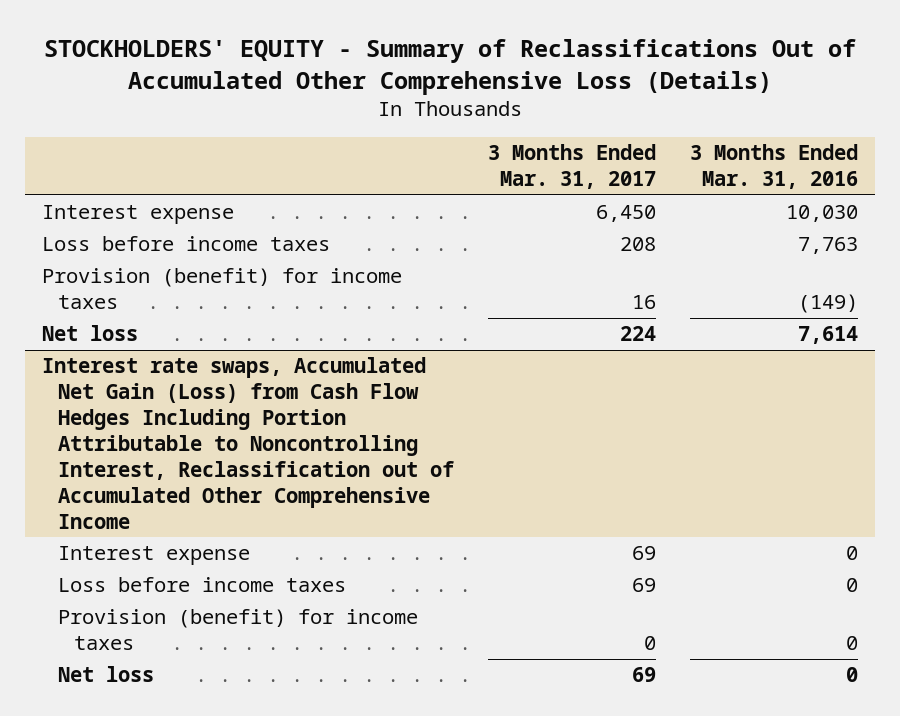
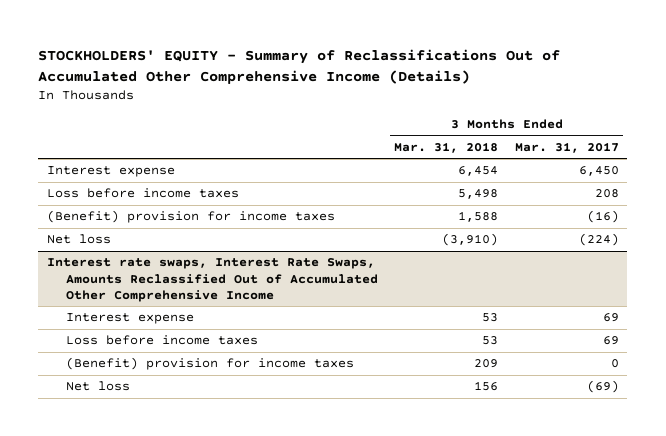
[44,38,857,95] STOCKHOLDERS' EQUITY - Summary of Reclassifications Out of Accumulated Other Comprehensive Loss (Details) -> [38,48,561,84] STOCKHOLDERS' EQUITY - Summary of Reclassifications Out of Accumulated Other Comprehensive Income (Details)
[690,144,859,190] 3 Months Ended Mar. 31, 2016 -> none
none -> [394,141,499,153] Mar. 31, 2018
[42,357,454,529] Interest rate swaps, Accumulated Net Gain (Loss) from Cash Flow Hedges Including Portion Attributable to Noncontrolling Interest, Reclassification out of Accumulated Other Comprehensive Income -> none
[42,268,403,310] Provision (benefit) for income taxes -> [46,210,335,224] (Benefit) provision for income taxes
[632,295,657,310] 16 -> [586,210,619,224] (16)
[620,326,657,342] 224 -> [578,233,619,247] (224)
none -> [46,258,378,302] Interest rate swaps, Interest Rate Swaps, Amounts Reclassified Out of Accumulated Other Comprehensive Income
[57,609,418,651] Provision (benefit) for income taxes -> [65,357,354,371] (Benefit) provision for income taxes
[632,667,657,683] 69 -> [586,380,619,394] (69)

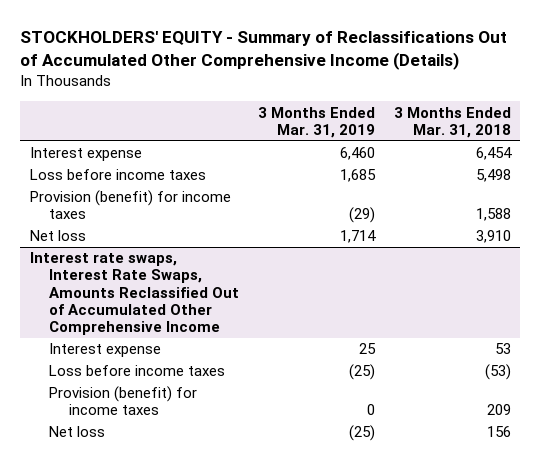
[514,141,619,153] Mar. 31, 2017 -> none
none -> [258,106,376,138] 3 Months Ended Mar. 31, 2019
[46,210,335,224] (Benefit) provision for income taxes -> [29,190,231,220] Provision (benefit) for income taxes
[442,233,499,247] (3,910) -> [475,230,511,244] 3,910
[482,336,499,346] 53 -> [484,364,511,381] (53)
[65,357,354,371] (Benefit) provision for income taxes -> [49,386,198,416] Provision (benefit) for income taxes

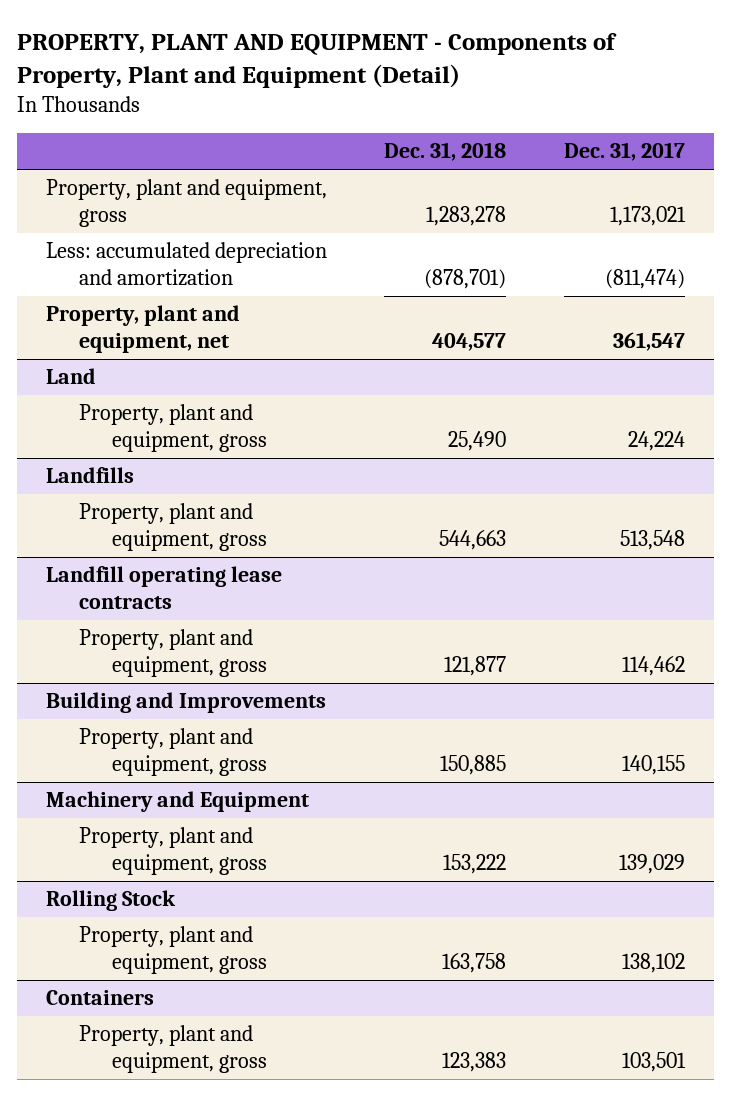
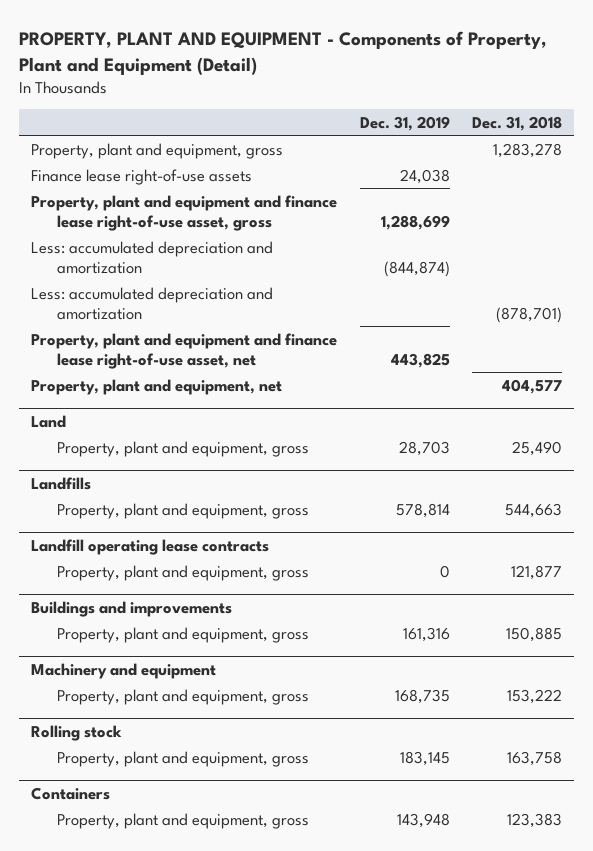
[564,142,686,162] Dec. 31, 2017 -> none
none -> [359,115,450,131] Dec. 31, 2019
none -> [30,168,252,185] Finance lease right-of-use assets
none -> [30,194,337,231] Property, plant and equipment and finance lease right-of-use asset, gross
none -> [30,240,273,274] Less: accumulated depreciation and amortization
none -> [30,332,337,369] Property, plant and equipment and finance lease right-of-use asset, net
[45,692,326,714] Building and Improvements -> [30,600,232,617] Buildings and improvements
[45,791,309,813] Machinery and Equipment -> [30,662,216,679] Machinery and equipment
[45,890,176,912] Rolling Stock -> [30,724,122,741] Rolling stock

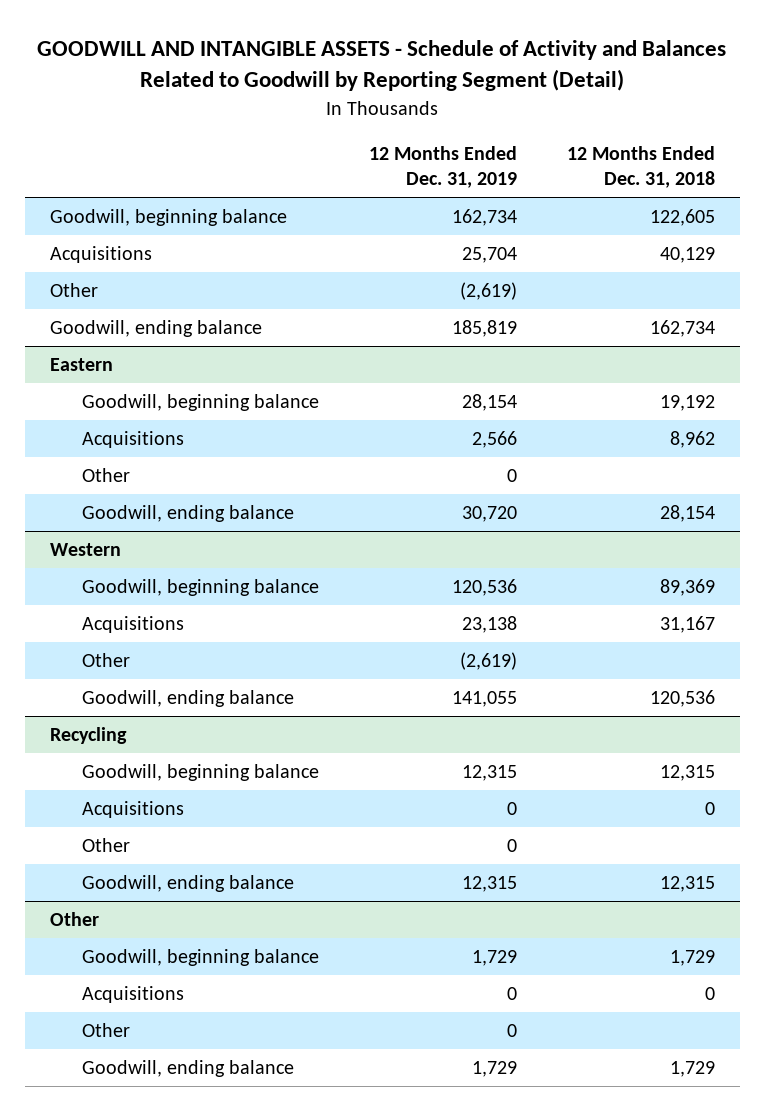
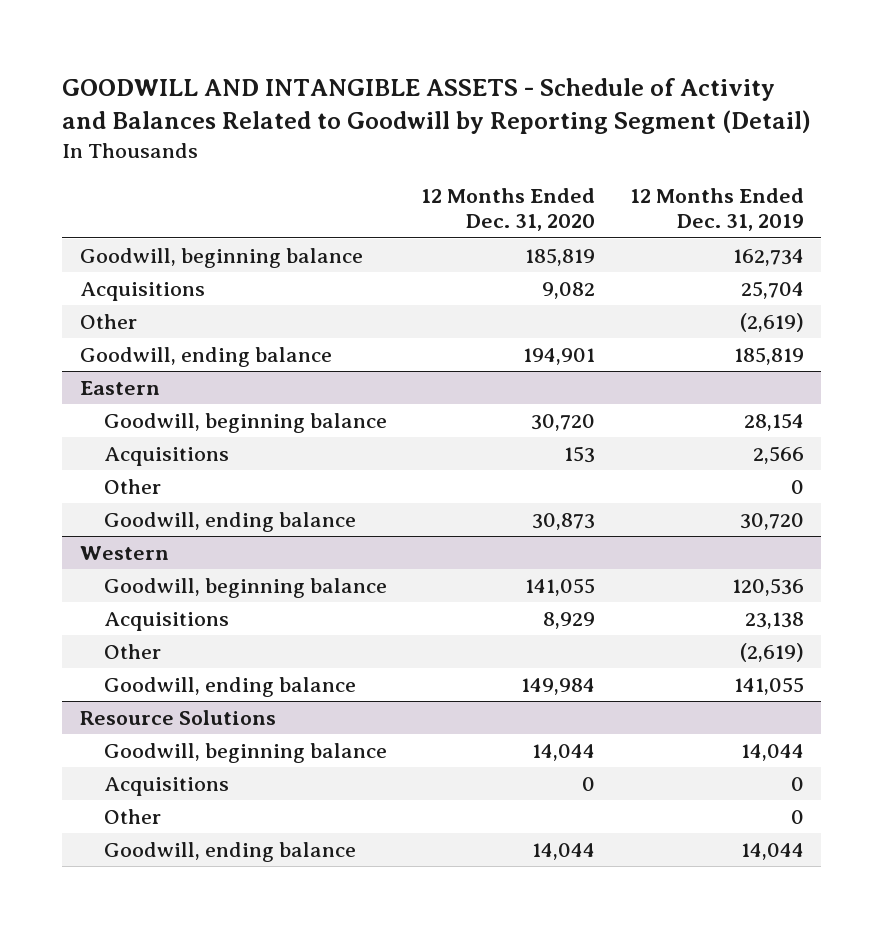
[567,146,716,188] 12 Months Ended Dec. 31, 2018 -> none
none -> [421,187,596,232] 12 Months Ended Dec. 31, 2020
[49,727,127,745] Recycling -> none
[81,801,184,819] Acquisitions -> none
[81,838,130,853] Other -> none
[81,875,294,893] Goodwill, ending balance -> none
[49,912,99,927] Other -> none
[81,949,319,967] Goodwill, beginning balance -> none
none -> [79,709,276,725] Resource Solutions
[461,765,517,782] 12,315 -> [741,743,805,761] 14,044
[471,1061,517,1078] 1,729 -> [741,842,805,860] 14,044

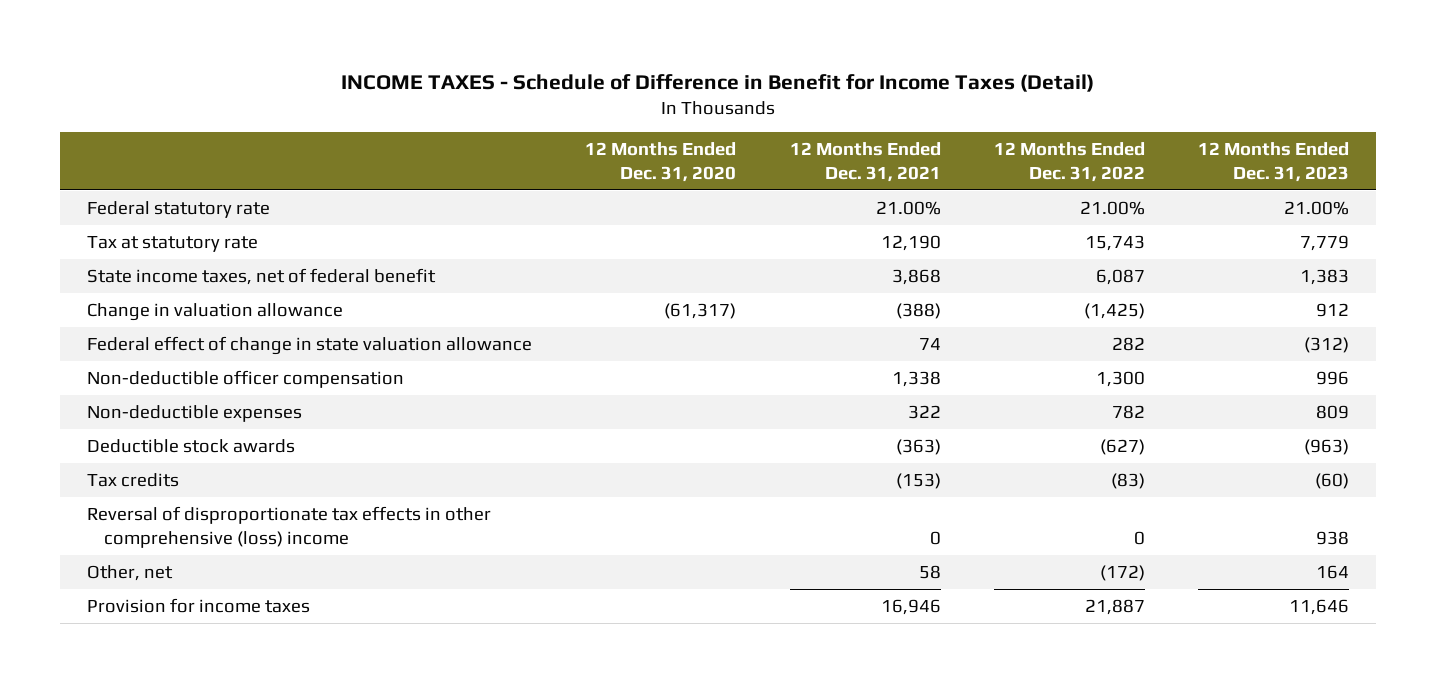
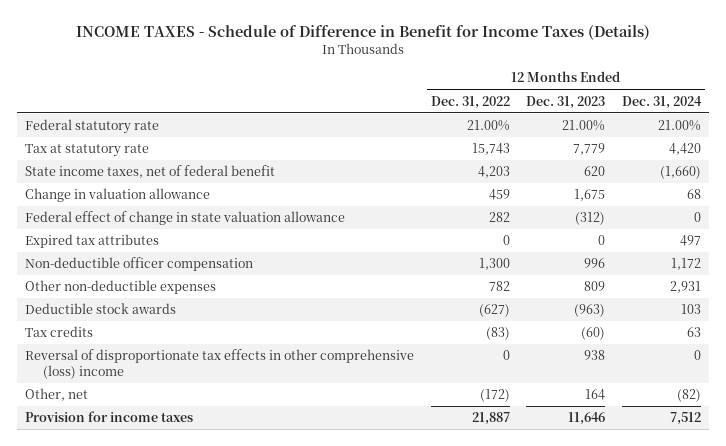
[341,73,1095,92] INCOME TAXES - Schedule of Difference in Benefit for Income Taxes (Detail) -> [76,24,651,40] INCOME TAXES - Schedule of Difference in Benefit for Income Taxes (Details)
[585,142,737,182] 12 Months Ended Dec. 31, 2020 -> none
[789,142,941,182] 12 Months Ended Dec. 31, 2021 -> none
none -> [622,95,703,109] Dec. 31, 2024
[1095,269,1145,286] 6,087 -> [477,166,510,179] 4,203
[1300,269,1350,286] 1,383 -> [584,166,606,177] 620
[1083,303,1145,320] (1,425) -> [488,189,510,201] 459
[1316,303,1350,318] 912 -> [574,189,606,202] 1,675
none -> [25,234,160,249] Expired tax attributes
[86,405,302,423] Non-deductible expenses -> [25,280,217,295] Other non-deductible expenses

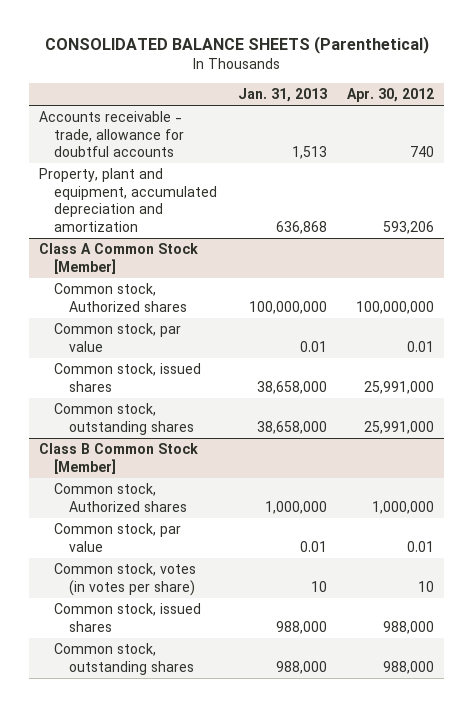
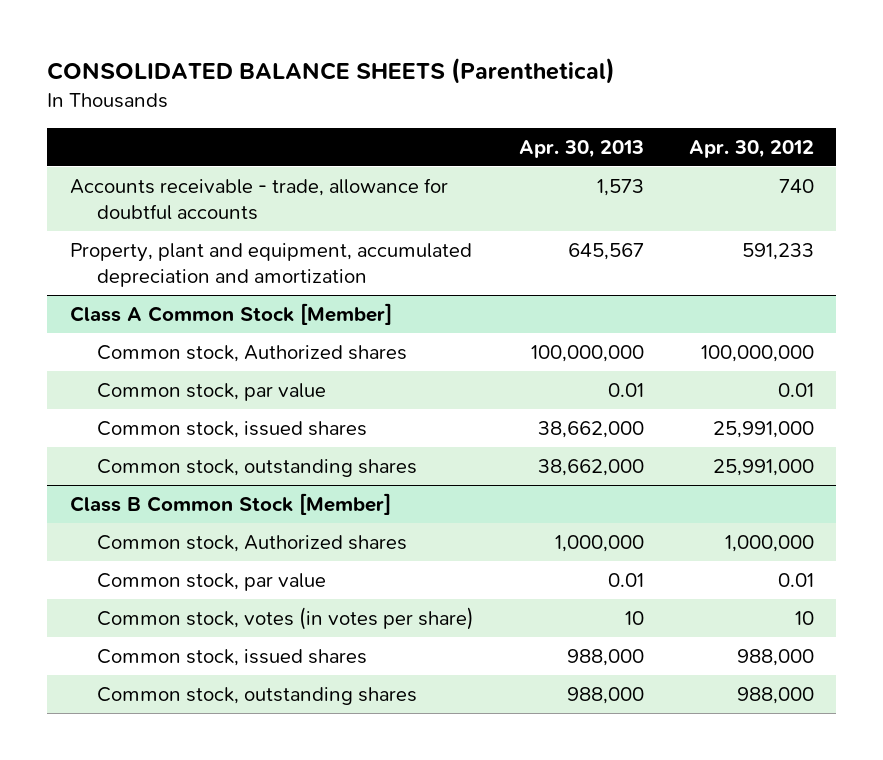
[237,88,327,103] Jan. 31, 2013 -> none
none -> [518,139,644,158] Apr. 30, 2013
[383,221,435,235] 593,206 -> [741,242,814,260] 591,233

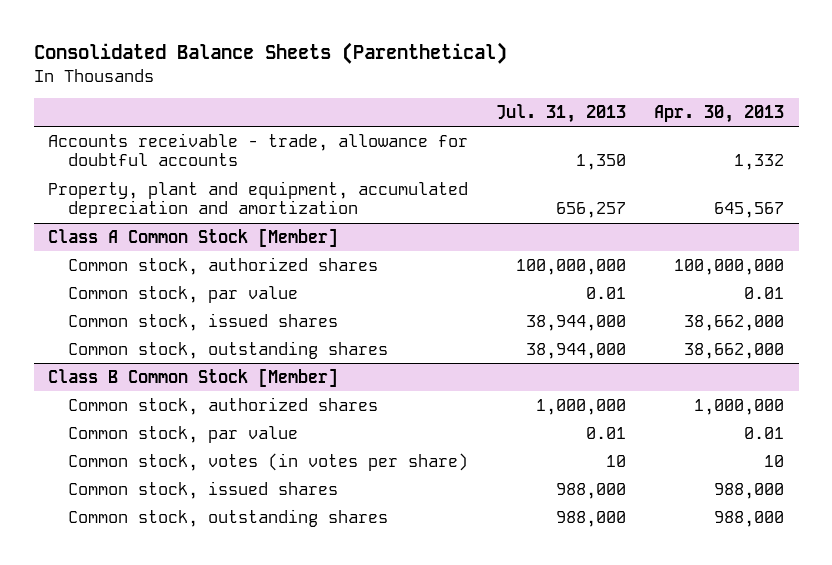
[47,58,616,85] CONSOLIDATED BALANCE SHEETS (Parenthetical) -> [33,42,507,65] Consolidated Balance Sheets (Parenthetical)
[688,139,814,158] Apr. 30, 2012 -> none
none -> [496,103,627,123] Jul. 31, 2013
[596,178,644,196] 1,573 -> [734,154,785,171] 1,332
[96,344,407,362] Common stock, Authorized shares -> [67,256,378,275] Common stock, authorized shares
[96,534,407,552] Common stock, Authorized shares -> [67,396,378,415] Common stock, authorized shares

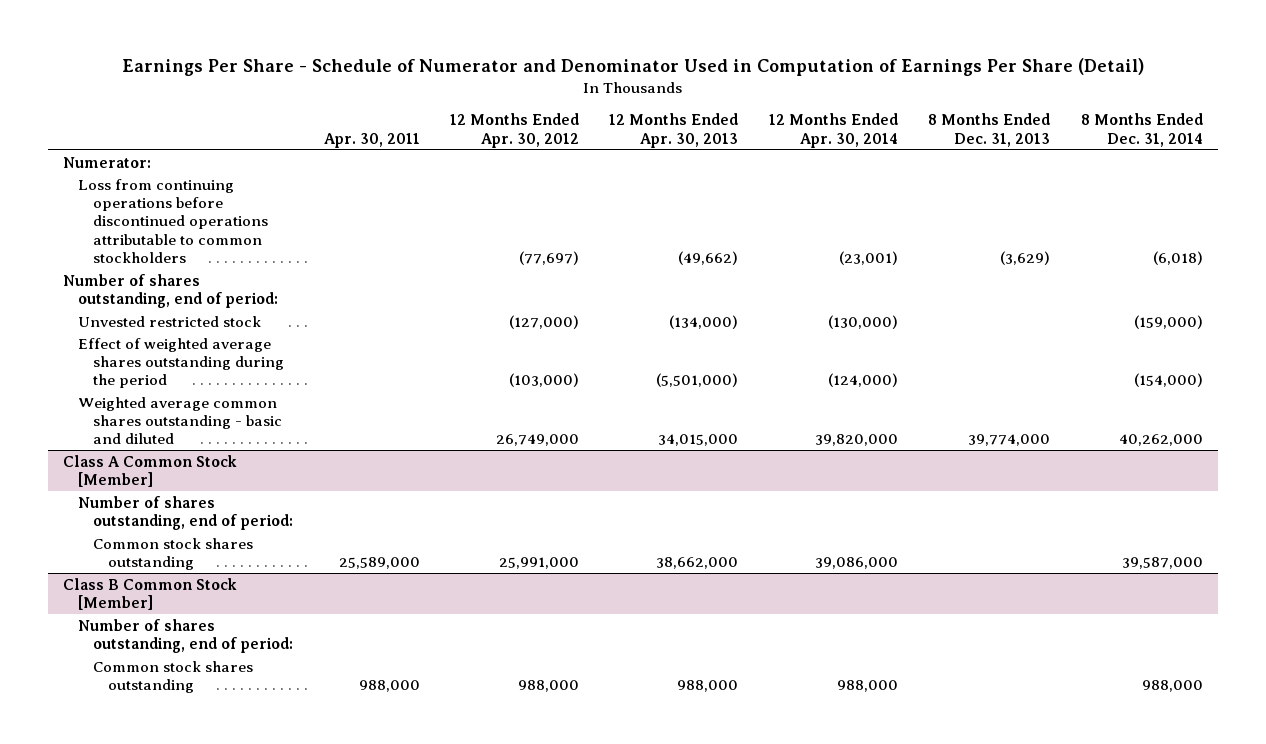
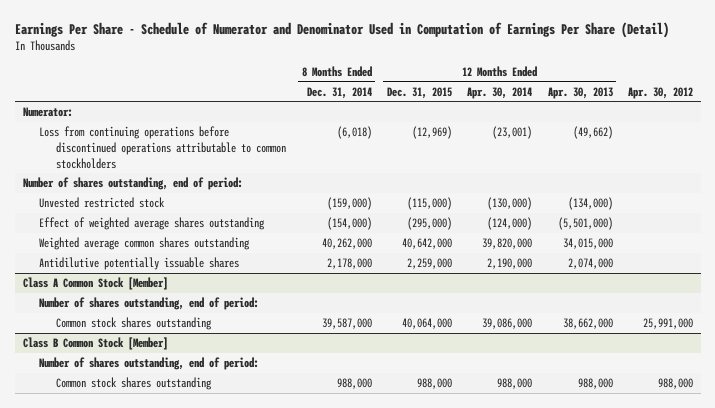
[323,132,420,148] Apr. 30, 2011 -> none
[449,113,579,148] 12 Months Ended Apr. 30, 2012 -> none
[928,113,1051,147] 8 Months Ended Dec. 31, 2013 -> none
none -> [386,86,452,99] Dec. 31, 2015
none -> [627,86,693,99] Apr. 30, 2012
[78,337,285,389] Effect of weighted average shares outstanding during the period -> [39,217,266,231] Effect of weighted average shares outstanding
[78,396,283,445] Weighted average common shares outstanding - basic and diluted -> [39,237,251,251] Weighted average common shares outstanding
none -> [39,257,240,271] Antidilutive potentially issuable shares

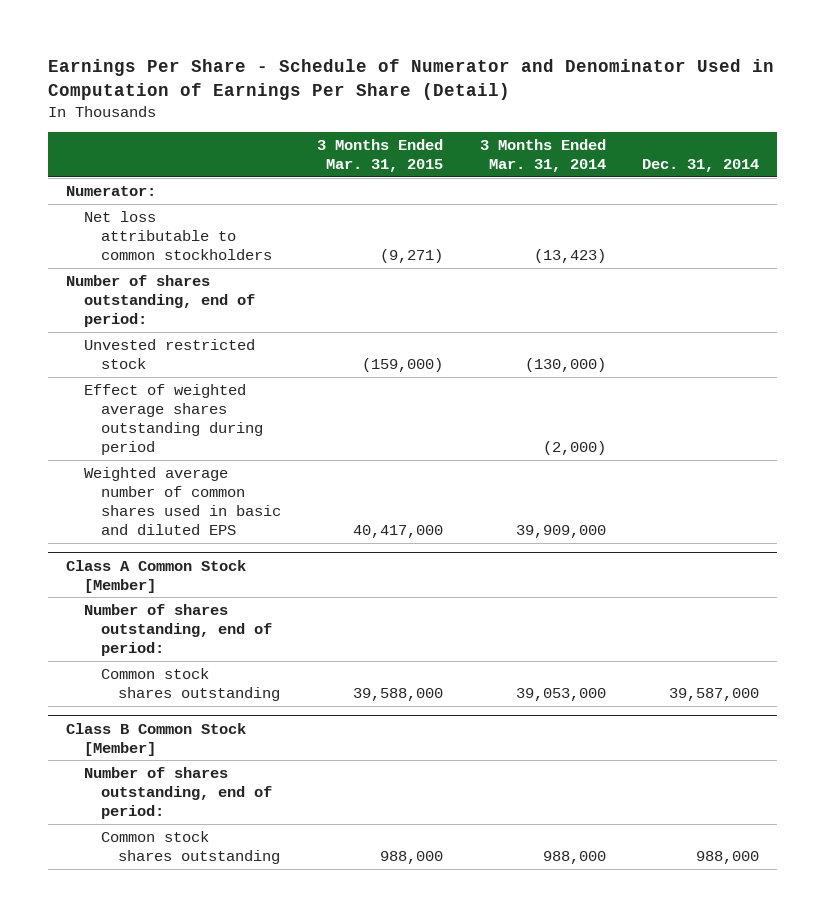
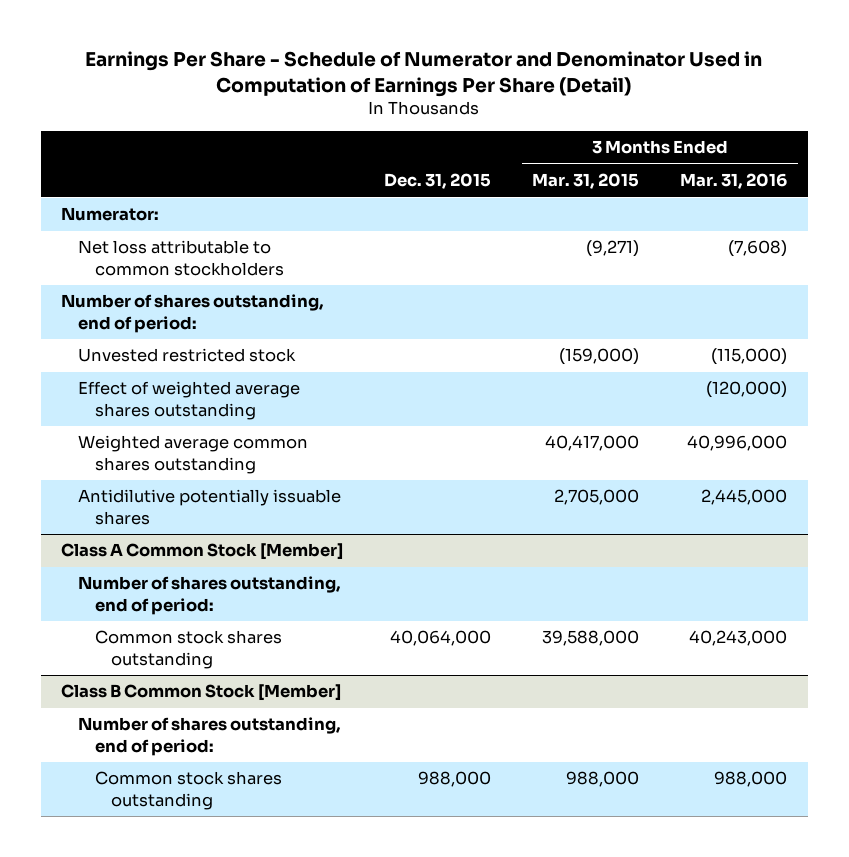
[479,139,606,173] 3 Months Ended Mar. 31, 2014 -> none
[641,159,759,173] Dec. 31, 2014 -> none
none -> [384,173,492,190] Dec. 31, 2015
none -> [680,173,788,190] Mar. 31, 2016
[83,384,263,456] Effect of weighted average shares outstanding during period -> [77,381,300,420] Effect of weighted average shares outstanding
[83,467,281,536] Weighted average number of common shares used in basic and diluted EPS -> [77,435,308,474] Weighted average common shares outstanding
none -> [77,489,341,525] Antidilutive potentially issuable shares

